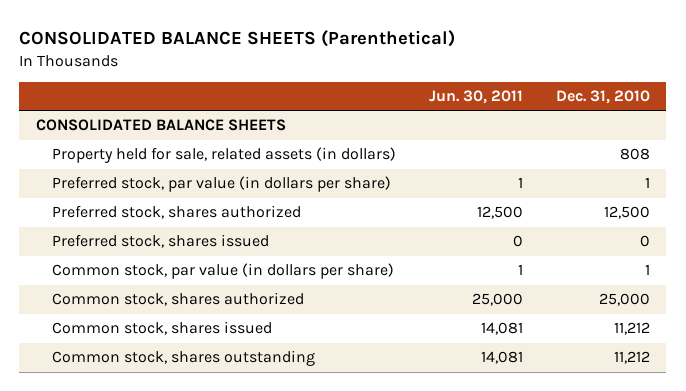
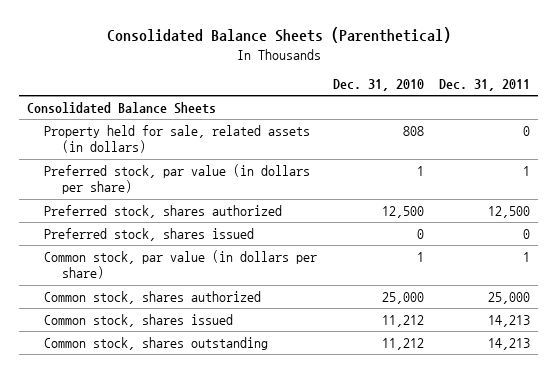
[19,30,456,48] CONSOLIDATED BALANCE SHEETS (Parenthetical) -> [106,27,451,44] Consolidated Balance Sheets (Parenthetical)
[429,90,524,105] Jun. 30, 2011 -> none
none -> [439,79,531,92] Dec. 31, 2011
[35,119,286,132] CONSOLIDATED BALANCE SHEETS -> [27,101,217,114] Consolidated Balance Sheets

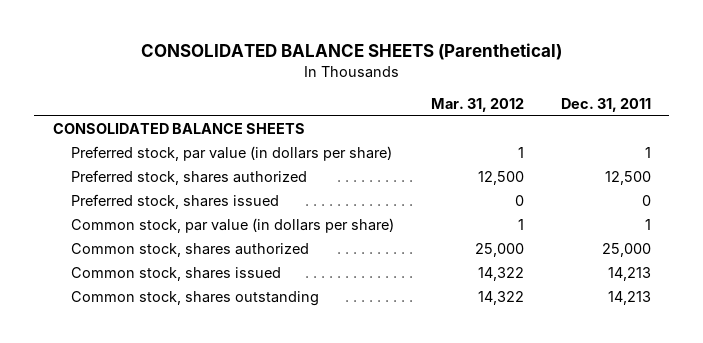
[106,27,451,44] Consolidated Balance Sheets (Parenthetical) -> [140,43,562,61] CONSOLIDATED BALANCE SHEETS (Parenthetical)
[332,79,424,92] Dec. 31, 2010 -> none
none -> [431,97,525,112] Mar. 31, 2012
[44,124,311,154] Property held for sale, related assets (in dollars) -> none
[27,101,217,114] Consolidated Balance Sheets -> [52,123,305,135] CONSOLIDATED BALANCE SHEETS

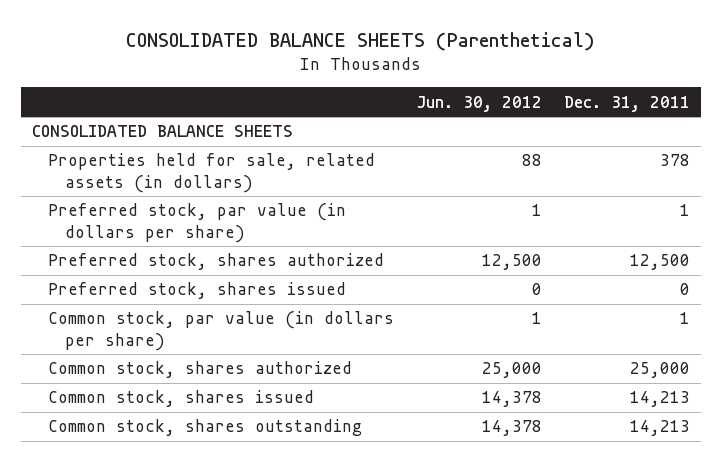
[431,97,525,112] Mar. 31, 2012 -> none
none -> [416,95,543,112] Jun. 30, 2012
none -> [48,153,376,193] Properties held for sale, related assets (in dollars)

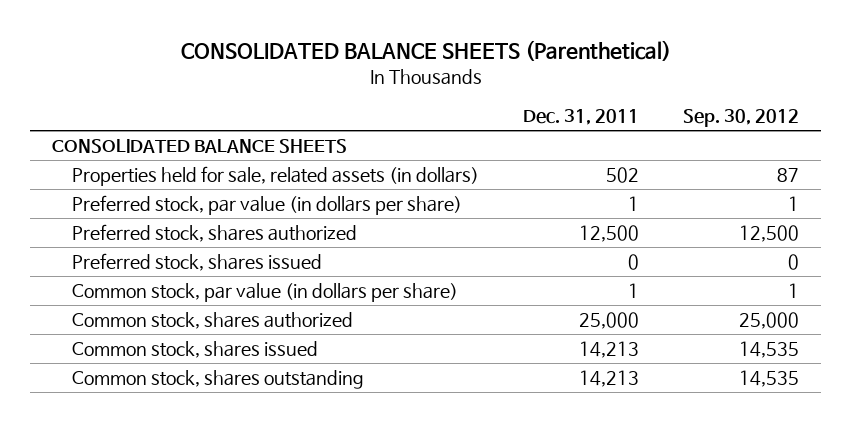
[416,95,543,112] Jun. 30, 2012 -> none
none -> [683,109,800,128] Sep. 30, 2012
[659,154,690,167] 378 -> [606,167,640,184] 502

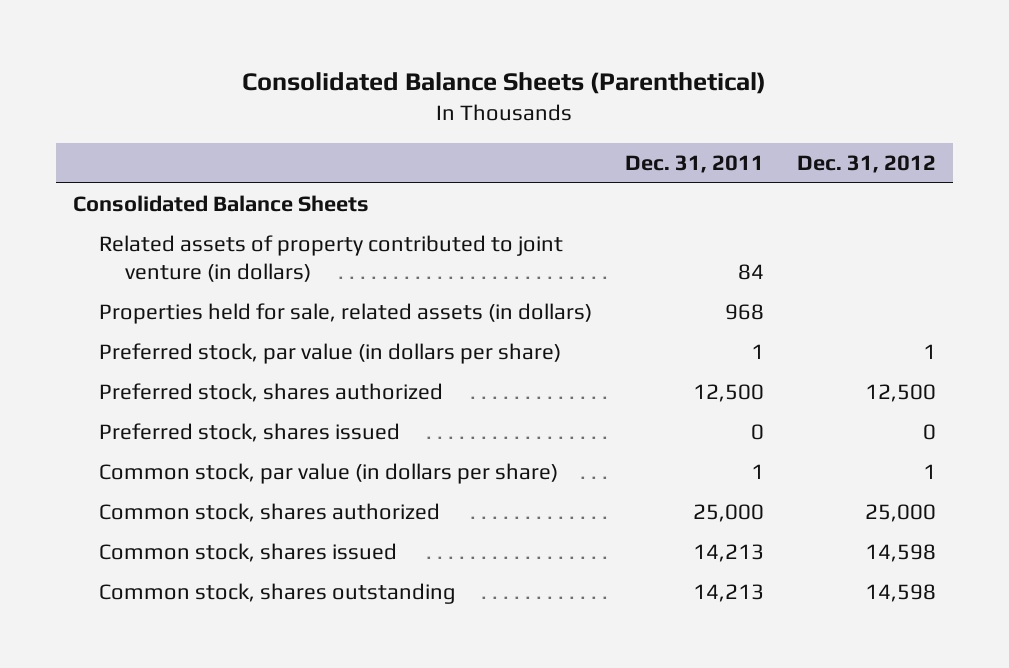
[180,40,671,62] CONSOLIDATED BALANCE SHEETS (Parenthetical) -> [242,72,767,95] Consolidated Balance Sheets (Parenthetical)
[683,109,800,128] Sep. 30, 2012 -> none
none -> [797,154,937,173] Dec. 31, 2012
[51,139,347,154] CONSOLIDATED BALANCE SHEETS -> [72,195,369,213] Consolidated Balance Sheets
none -> [98,235,563,283] Related assets of property contributed to joint venture (in dollars)
[606,167,640,184] 502 -> [724,304,764,321] 968

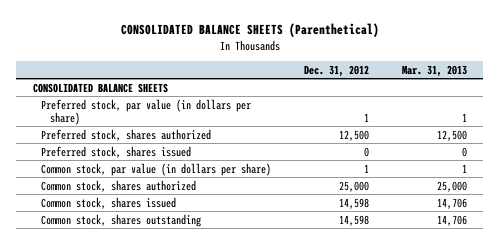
[242,72,767,95] Consolidated Balance Sheets (Parenthetical) -> [120,23,379,38] CONSOLIDATED BALANCE SHEETS (Parenthetical)
[624,154,764,173] Dec. 31, 2011 -> none
none -> [401,64,467,77] Mar. 31, 2013
[98,235,563,283] Related assets of property contributed to joint venture (in dollars) -> none
[98,303,592,325] Properties held for sale, related assets (in dollars) -> none
[72,195,369,213] Consolidated Balance Sheets -> [32,82,168,93] CONSOLIDATED BALANCE SHEETS

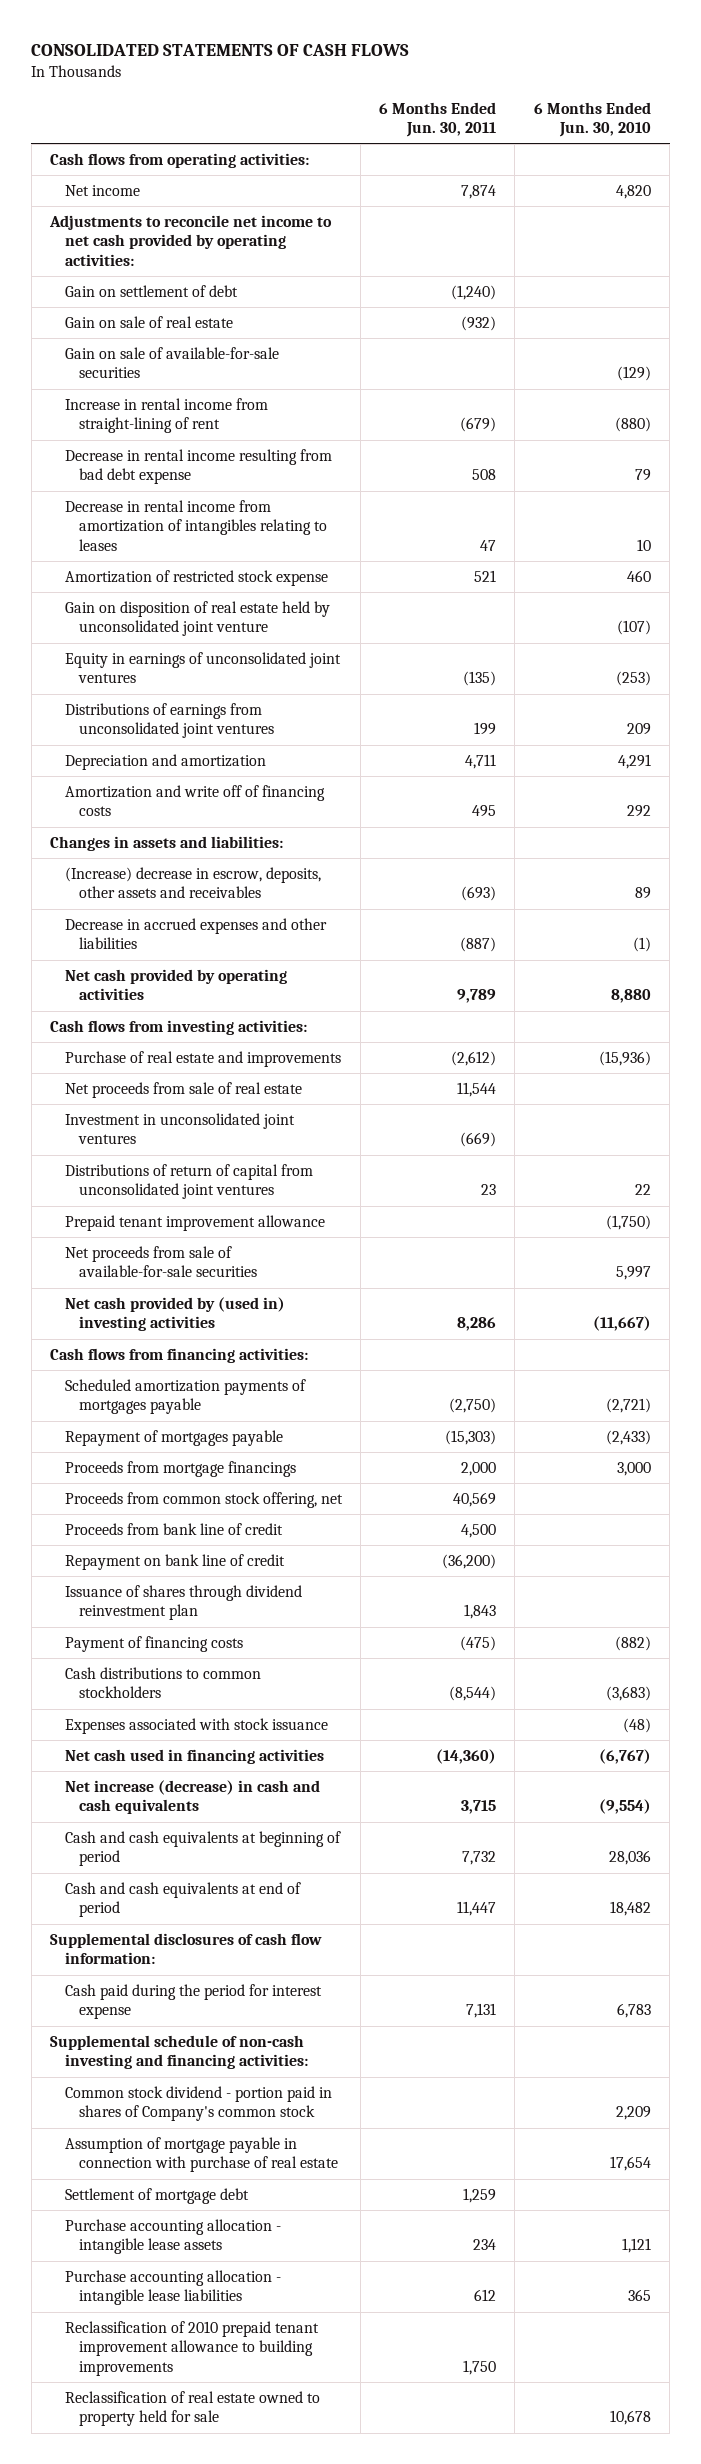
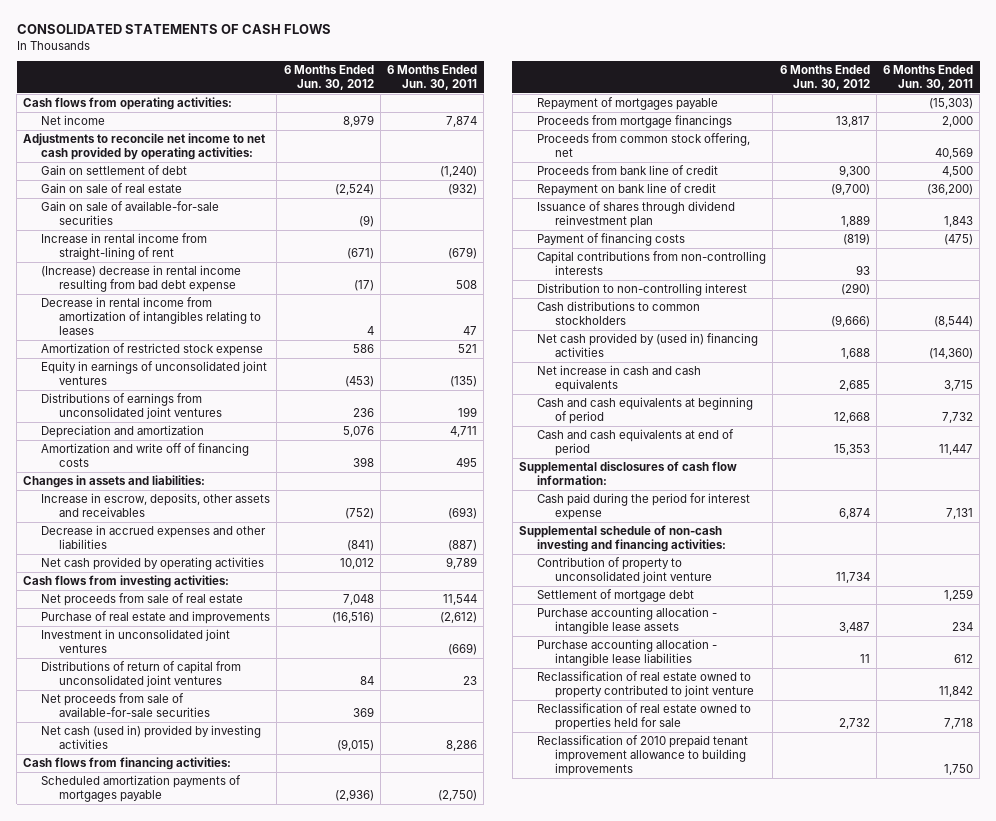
[533,101,651,137] 6 Months Ended Jun. 30, 2010 -> none
none -> [283,64,374,91] 6 Months Ended Jun. 30, 2012
[64,448,332,485] Decrease in rental income resulting from bad debt expense -> [41,264,242,293] (Increase) decrease in rental income resulting from bad debt expense
[64,600,330,637] Gain on disposition of real estate held by unconsolidated joint venture -> none
[64,866,321,899] (Increase) decrease in escrow, deposits, other assets and receivables -> [41,492,271,518] Increase in escrow, deposits, other assets and receivables
[64,1050,341,1067] Purchase of real estate and improvements -> [41,610,271,624] Purchase of real estate and improvements
[64,1214,325,1231] Prepaid tenant improvement allowance -> none
[64,1296,285,1332] Net cash provided by (used in) investing activities -> [41,724,262,750] Net cash (used in) provided by investing activities
none -> [537,250,767,276] Capital contributions from non-controlling interests
none -> [537,282,748,296] Distribution to non-controlling interest
[64,1717,328,1734] Expenses associated with stock issuance -> none
[64,1748,324,1764] Net cash used in financing activities -> [537,332,759,358] Net cash provided by (used in) financing activities
[64,1779,320,1815] Net increase (decrease) in cash and cash equivalents -> [537,364,702,393] Net increase in cash and cash equivalents
[64,2085,332,2122] Common stock dividend - portion paid in shares of Company's common stock -> none
[64,2136,338,2173] Assumption of mortgage payable in connection with purchase of real estate -> none
none -> [537,556,712,584] Contribution of property to unconsolidated joint venture
none -> [537,670,754,699] Reclassification of real estate owned to property contributed to joint venture
none -> [537,702,752,731] Reclassification of real estate owned to properties held for sale
[64,2390,320,2427] Reclassification of real estate owned to property held for sale -> none

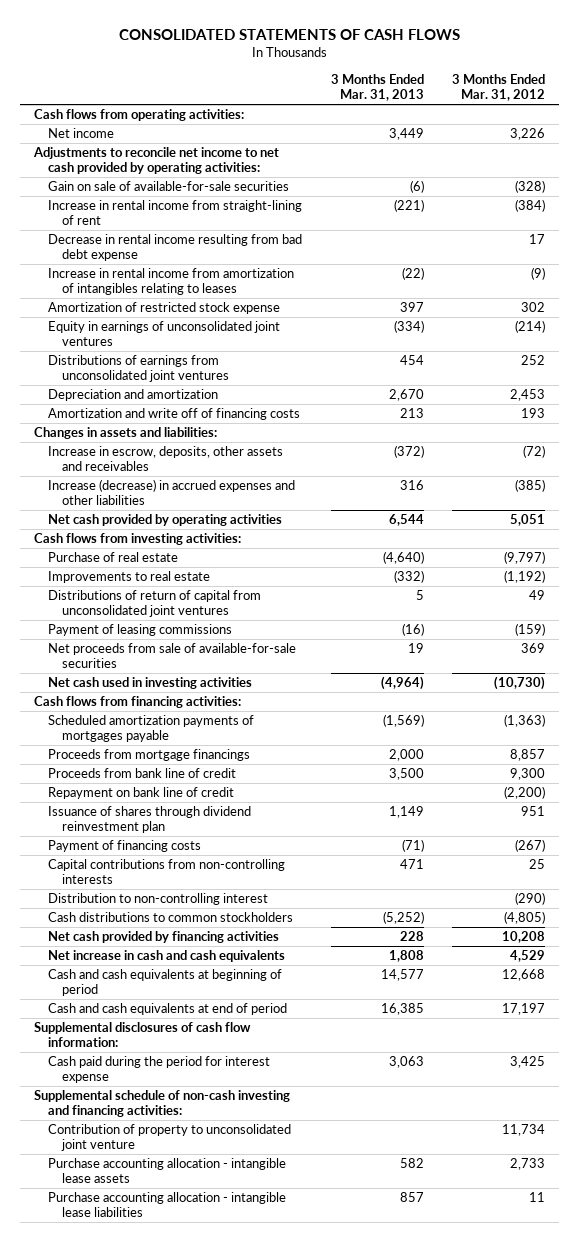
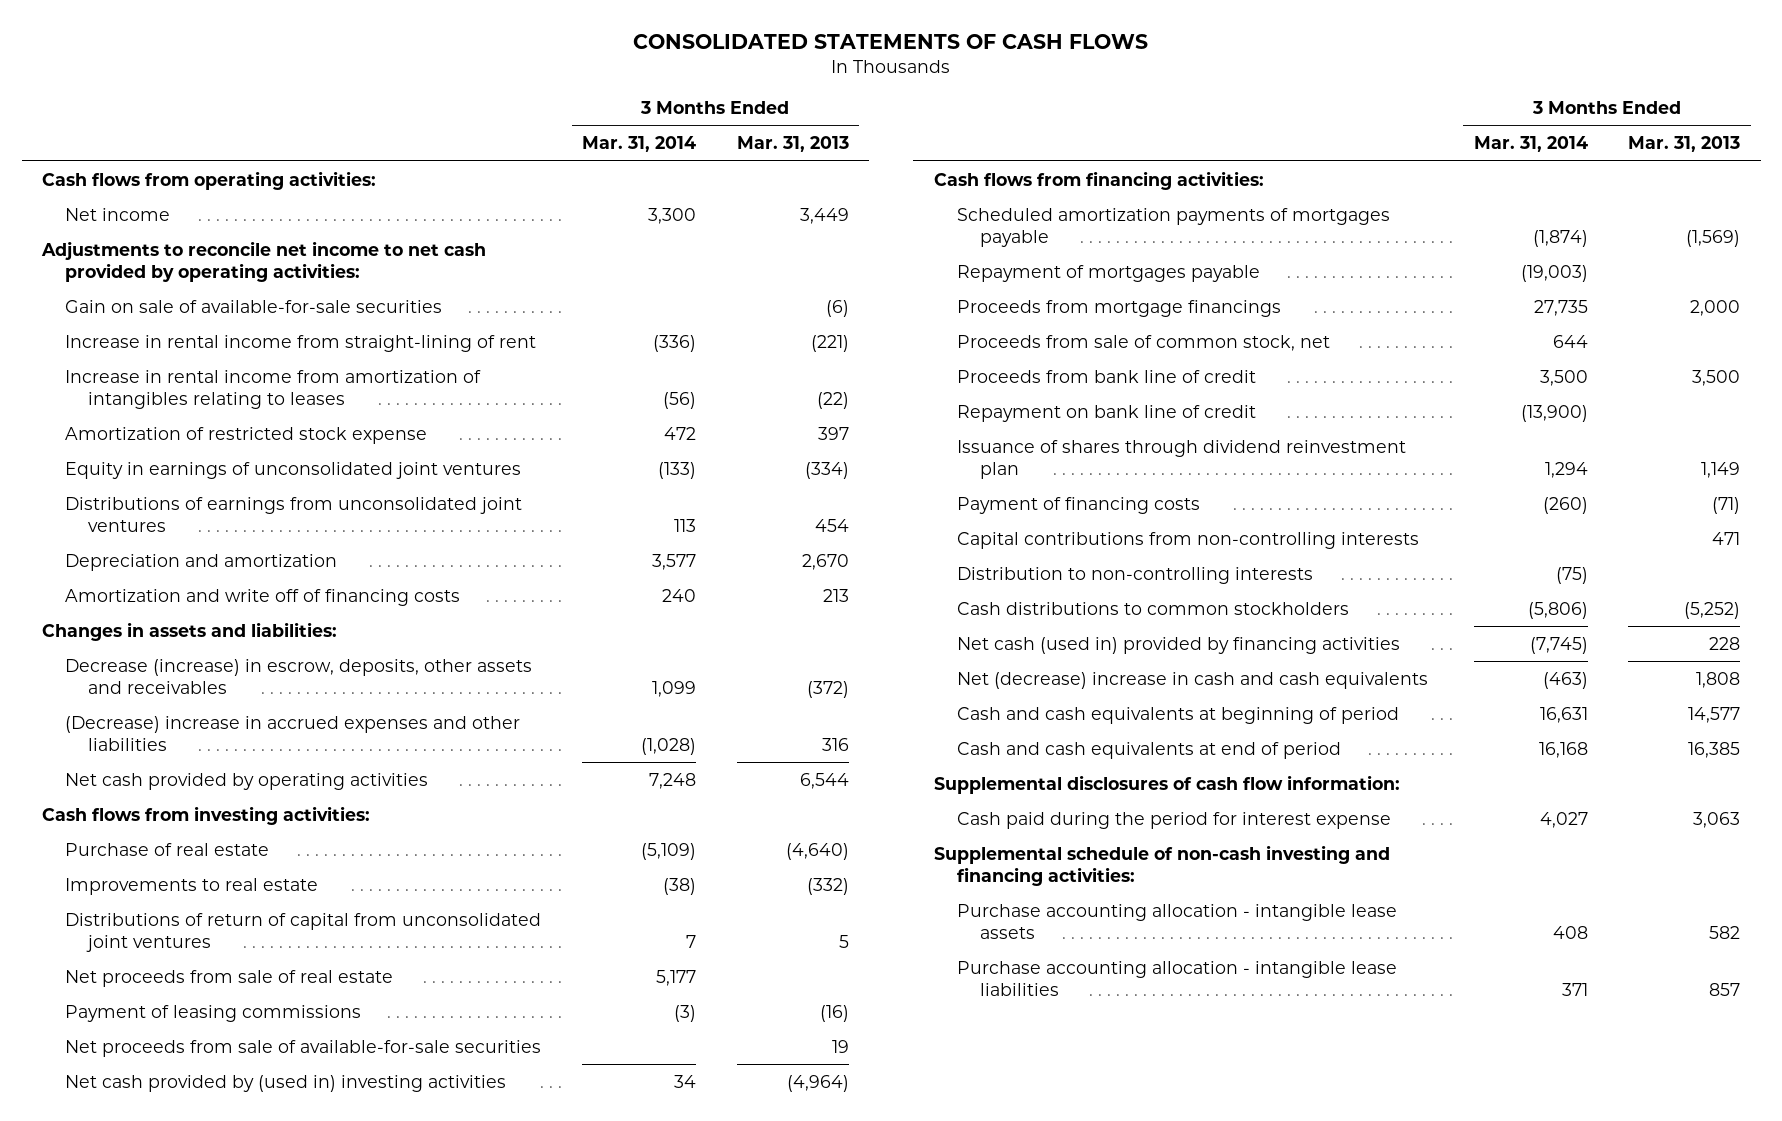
[452,74,546,102] 3 Months Ended Mar. 31, 2012 -> none
none -> [581,136,696,153] Mar. 31, 2014
[48,234,303,261] Decrease in rental income resulting from bad debt expense -> none
[48,446,284,471] Increase in escrow, deposits, other assets and receivables -> [65,658,533,695] Decrease (increase) in escrow, deposits, other assets and receivables
[48,479,296,505] Increase (decrease) in accrued expenses and other liabilities -> [65,715,521,752] (Decrease) increase in accrued expenses and other liabilities
none -> [65,969,394,987] Net proceeds from sale of real estate
[48,677,253,690] Net cash used in investing activities -> [65,1074,507,1092] Net cash provided by (used in) investing activities
none -> [956,264,1260,282] Repayment of mortgages payable
none -> [956,334,1330,351] Proceeds from sale of common stock, net
[48,893,269,906] Distribution to non-controlling interest -> [956,566,1313,584] Distribution to non-controlling interests
[48,931,280,944] Net cash provided by financing activities -> [956,636,1400,654] Net cash (used in) provided by financing activities
[48,950,286,963] Net increase in cash and cash equivalents -> [956,671,1428,689] Net (decrease) increase in cash and cash equivalents
[48,1124,292,1151] Contribution of property to unconsolidated joint venture -> none

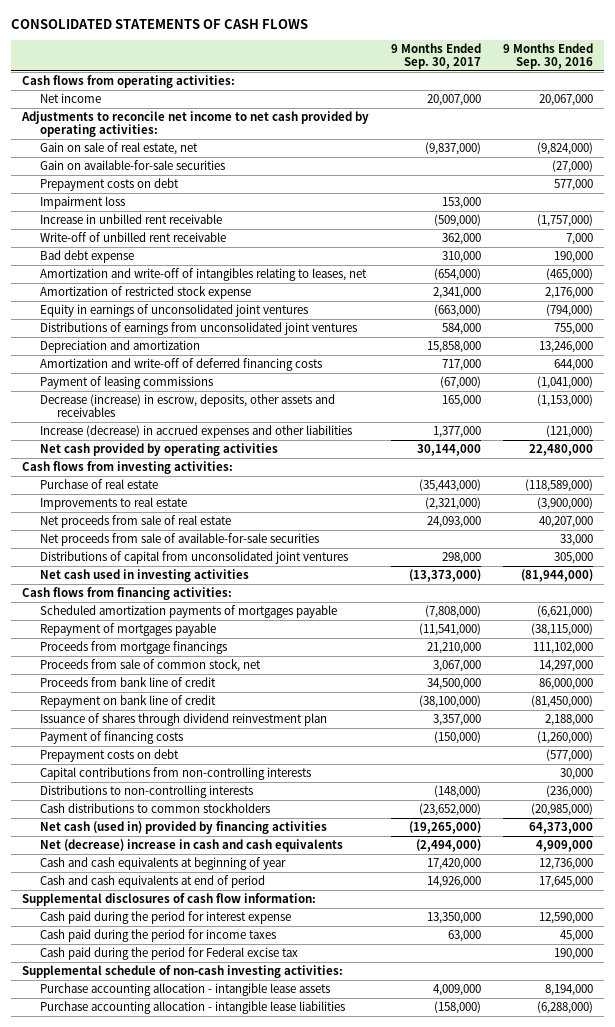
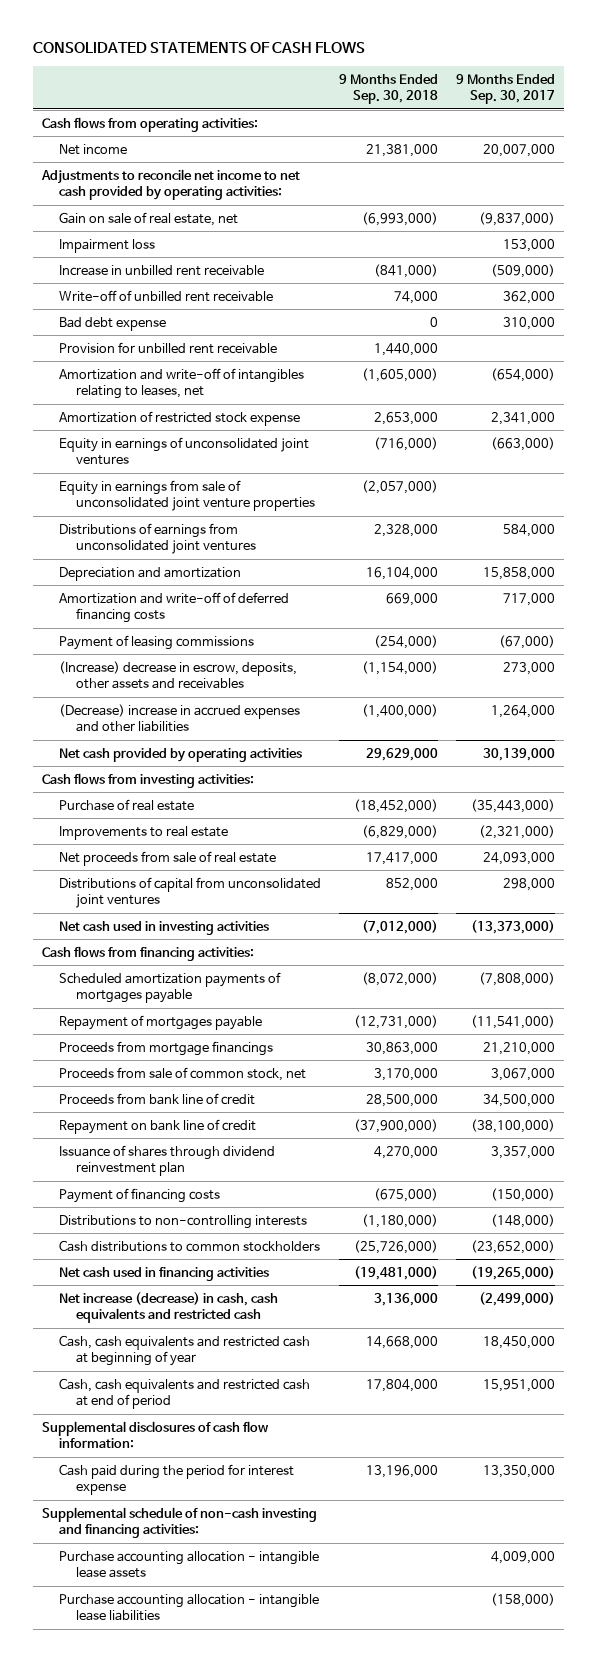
[503,43,594,70] 9 Months Ended Sep. 30, 2016 -> none
none -> [338,73,438,105] 9 Months Ended Sep. 30, 2018
[39,160,225,171] Gain on available-for-sale securities -> none
[39,178,179,192] Prepayment costs on debt -> none
none -> [58,341,277,354] Provision for unbilled rent receivable
none -> [58,479,316,512] Equity in earnings from sale of unconsolidated joint venture properties
[39,394,335,418] Decrease (increase) in escrow, deposits, other assets and receivables -> [58,660,297,690] (Increase) decrease in escrow, deposits, other assets and receivables
[442,395,482,408] 165,000 -> [503,661,556,675] 273,000
[39,425,352,439] Increase (decrease) in accrued expenses and other liabilities -> [58,703,300,733] (Decrease) increase in accrued expenses and other liabilities
[433,426,482,439] 1,377,000 -> [491,704,556,718] 1,264,000
[417,444,482,457] 30,144,000 -> [483,747,556,761] 30,139,000
[39,533,319,547] Net proceeds from sale of available-for-sale securities -> none
[39,749,179,763] Prepayment costs on debt -> none
[39,767,311,781] Capital contributions from non-controlling interests -> none
[39,821,327,835] Net cash (used in) provided by financing activities -> [58,1266,269,1281] Net cash used in financing activities
[39,839,343,853] Net (decrease) increase in cash and cash equivalents -> [58,1291,278,1324] Net increase (decrease) in cash, cash equivalents and restricted cash
[416,839,482,853] (2,494,000) -> [479,1291,556,1306] (2,499,000)
[39,857,286,871] Cash and cash equivalents at beginning of year -> [58,1334,310,1367] Cash, cash equivalents and restricted cash at beginning of year
[427,858,482,871] 17,420,000 -> [483,1335,556,1349] 18,450,000
[39,875,265,889] Cash and cash equivalents at end of period -> [58,1377,310,1410] Cash, cash equivalents and restricted cash at end of period
[427,876,482,889] 14,926,000 -> [483,1378,556,1392] 15,951,000
[39,929,276,943] Cash paid during the period for income taxes -> none
[39,947,298,961] Cash paid during the period for Federal excise tax -> none
[22,965,344,979] Supplemental schedule of non-cash investing activities: -> [41,1506,317,1539] Supplemental schedule of non-cash investing and financing activities:

